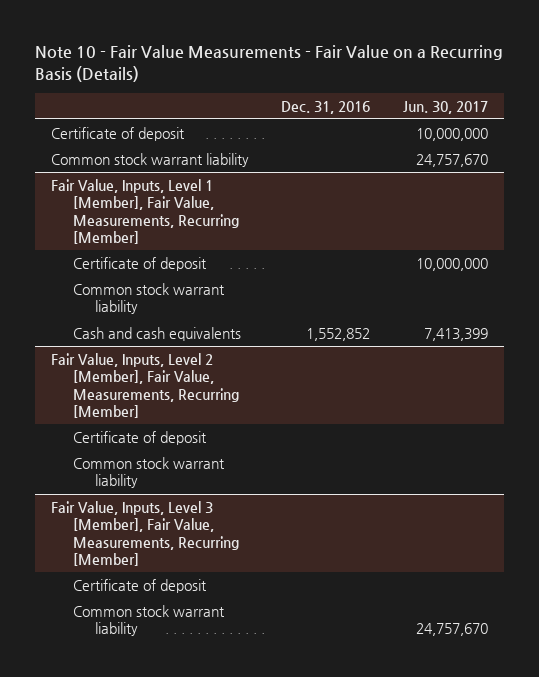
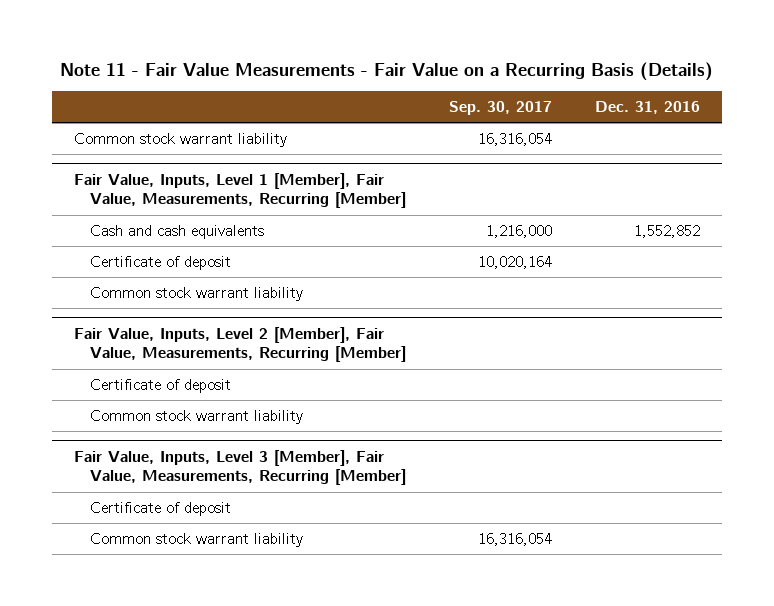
[34,44,503,82] Note 10 - Fair Value Measurements - Fair Value on a Recurring Basis (Details) -> [60,61,714,81] Note 11 - Fair Value Measurements - Fair Value on a Recurring Basis (Details)
[402,100,488,114] Jun. 30, 2017 -> none
none -> [448,101,552,116] Sep. 30, 2017
[51,127,186,142] Certificate of deposit -> none
[72,327,241,342] Cash and cash equivalents -> [89,224,264,239] Cash and cash equivalents

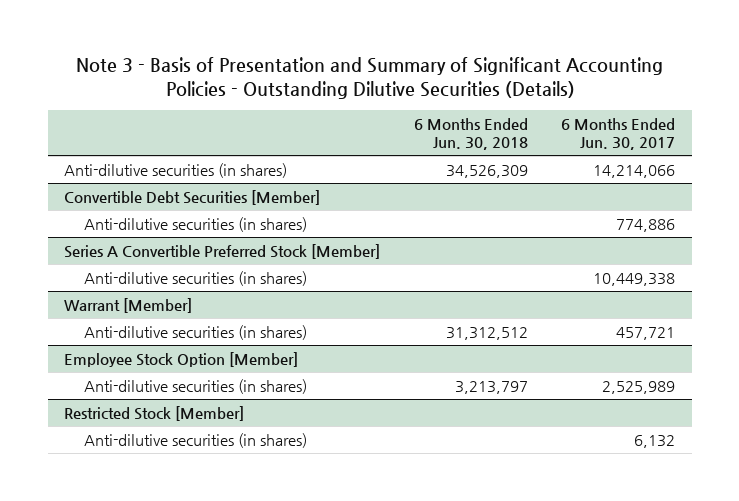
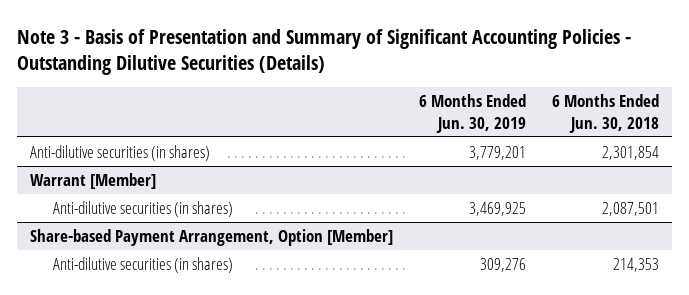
[560,117,675,150] 6 Months Ended Jun. 30, 2017 -> none
none -> [419,94,527,134] 6 Months Ended Jun. 30, 2019
[64,189,321,205] Convertible Debt Securities [Member] -> none
[83,216,307,232] Anti-dilutive securities (in shares) -> none
[64,243,381,259] Series A Convertible Preferred Stock [Member] -> none
[83,270,307,286] Anti-dilutive securities (in shares) -> none
[445,164,528,178] 34,526,309 -> [602,146,660,161] 2,301,854
[64,405,245,421] Restricted Stock [Member] -> none
[83,432,307,448] Anti-dilutive securities (in shares) -> none
[445,326,528,340] 31,312,512 -> [602,202,660,217] 2,087,501
[64,351,299,367] Employee Stock Option [Member] -> [30,229,394,247] Share-based Payment Arrangement, Option [Member]
[454,380,528,394] 3,213,797 -> [613,258,660,273] 214,353

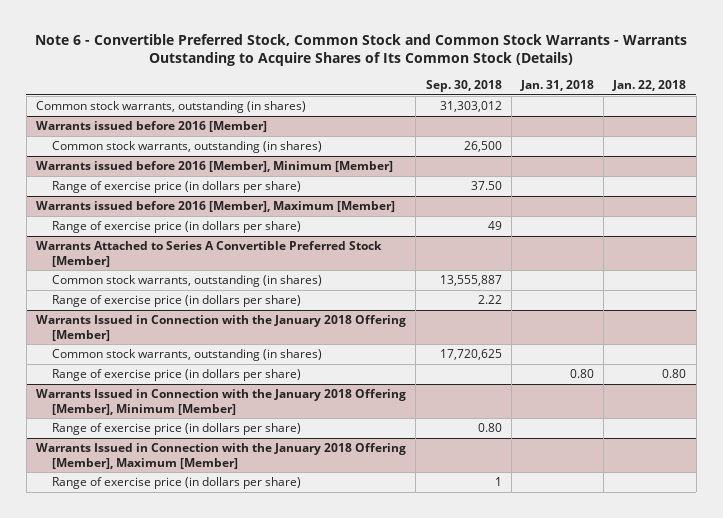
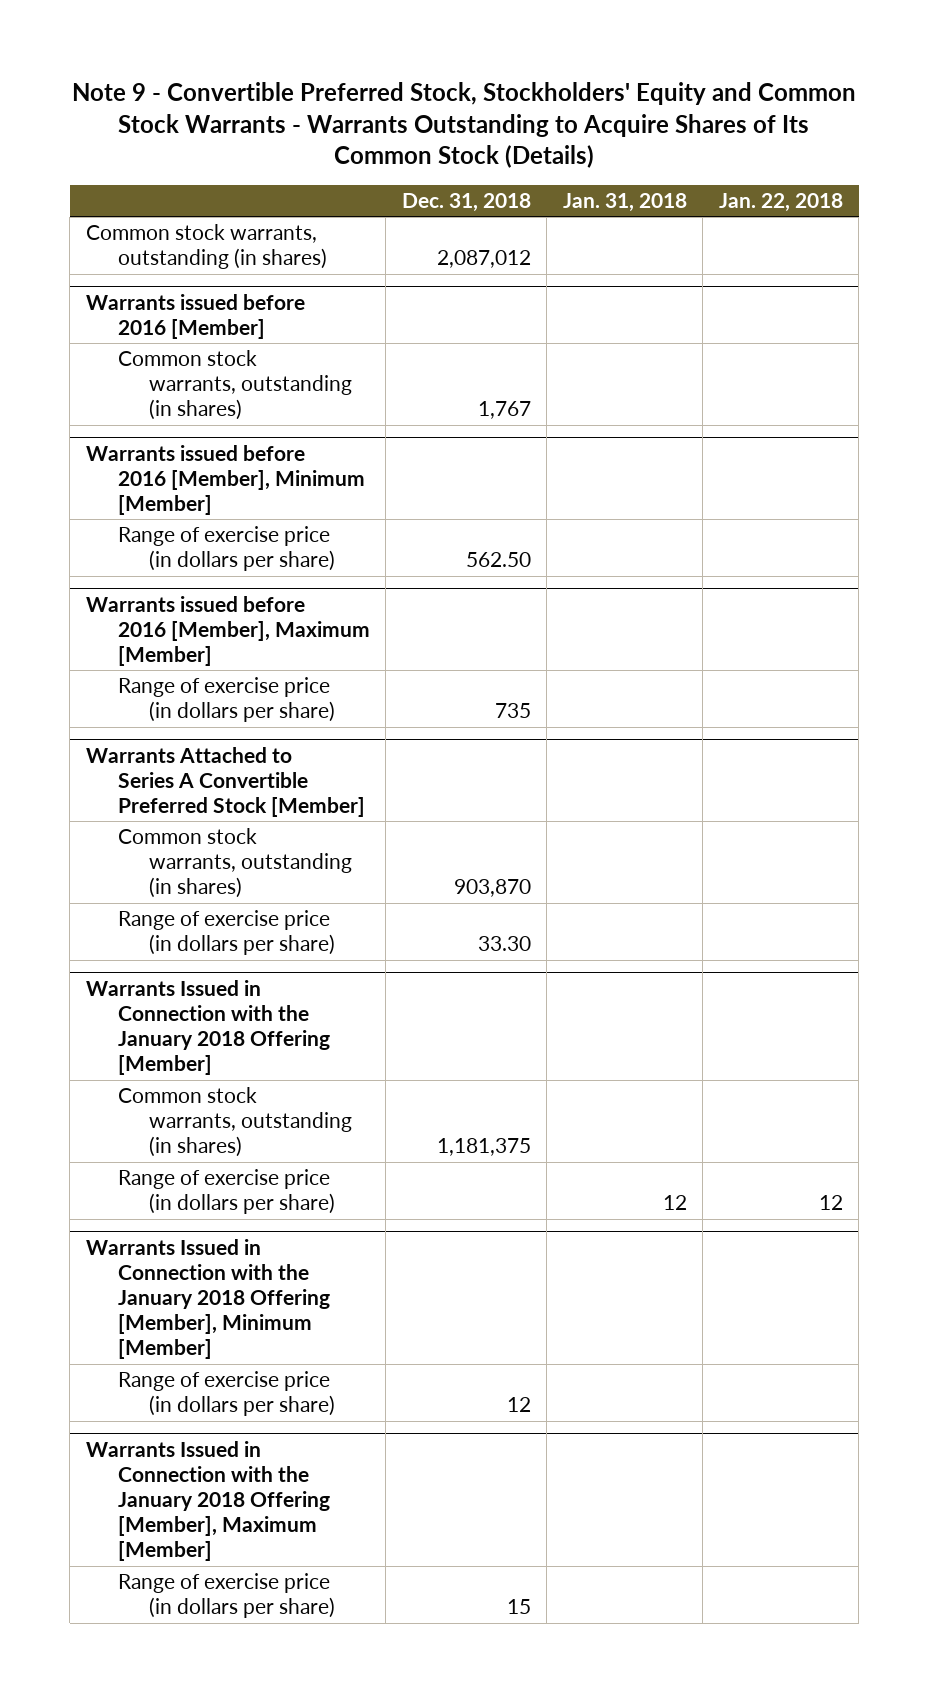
[35,33,688,67] Note 6 - Convertible Preferred Stock, Common Stock and Common Stock Warrants - Warrants Outstanding to Acquire Shares of Its Common Stock (Details) -> [72,82,857,169] Note 9 - Convertible Preferred Stock, Stockholders' Equity and Common Stock Warrants - Warrants Outstanding to Acquire Shares of Its Common Stock (Details)
[425,80,502,93] Sep. 30, 2018 -> none
none -> [401,192,531,212] Dec. 31, 2018
[569,369,594,379] 0.80 -> [662,1195,687,1211] 12
[662,369,687,379] 0.80 -> [818,1195,843,1211] 12

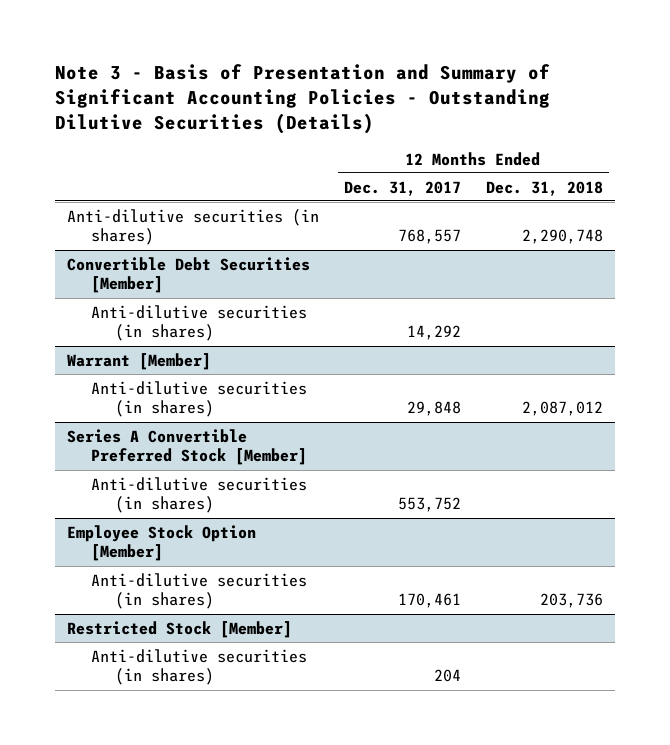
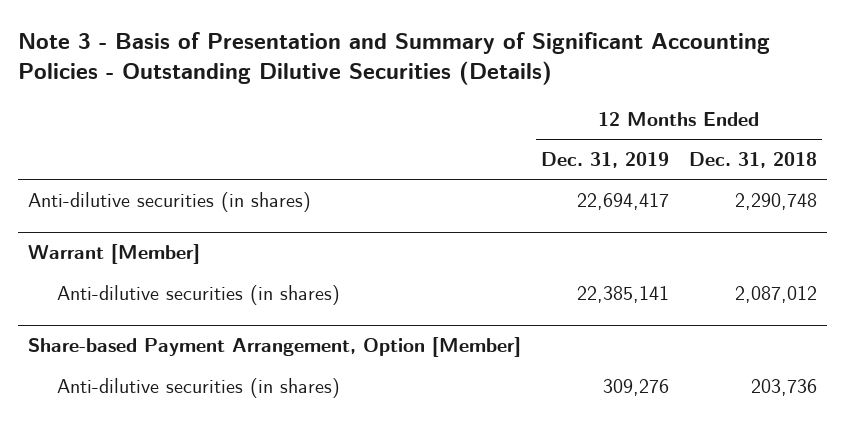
[343,180,461,196] Dec. 31, 2017 -> none
none -> [541,151,670,168] Dec. 31, 2019
[67,256,311,294] Convertible Debt Securities [Member] -> none
[91,304,308,342] Anti-dilutive securities (in shares) -> none
[67,428,308,466] Series A Convertible Preferred Stock [Member] -> none
[91,476,308,514] Anti-dilutive securities (in shares) -> none
[67,524,257,562] Employee Stock Option [Member] -> [28,337,522,358] Share-based Payment Arrangement, Option [Member]
[67,620,293,638] Restricted Stock [Member] -> none
[91,648,308,686] Anti-dilutive securities (in shares) -> none

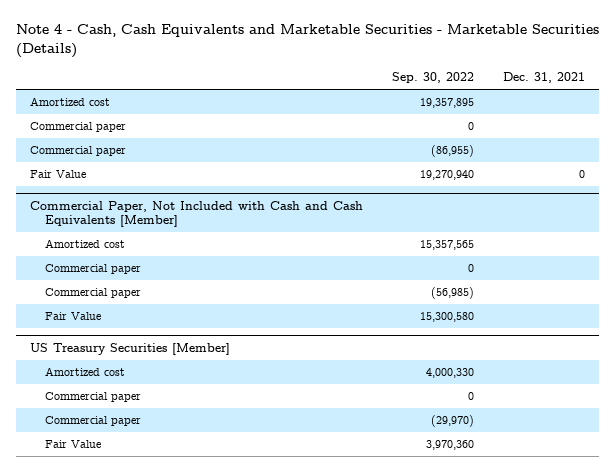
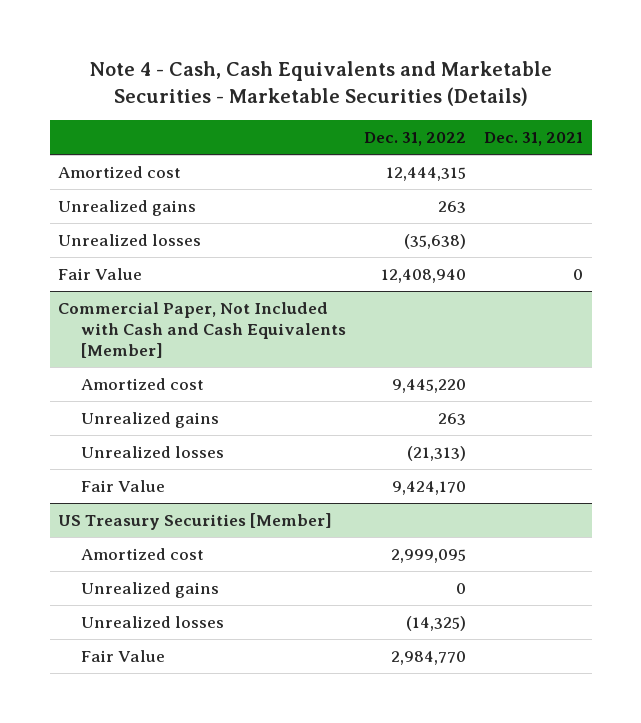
[391,72,474,84] Sep. 30, 2022 -> none
none -> [364,132,467,147] Dec. 31, 2022
[29,122,126,133] Commercial paper -> [58,199,197,216] Unrealized gains
[29,146,126,157] Commercial paper -> [58,233,202,246] Unrealized losses
[45,264,142,275] Commercial paper -> [81,411,220,428] Unrealized gains
[45,288,142,299] Commercial paper -> [81,445,225,458] Unrealized losses
[45,392,142,403] Commercial paper -> [81,581,220,598] Unrealized gains
[45,416,142,427] Commercial paper -> [81,615,225,628] Unrealized losses

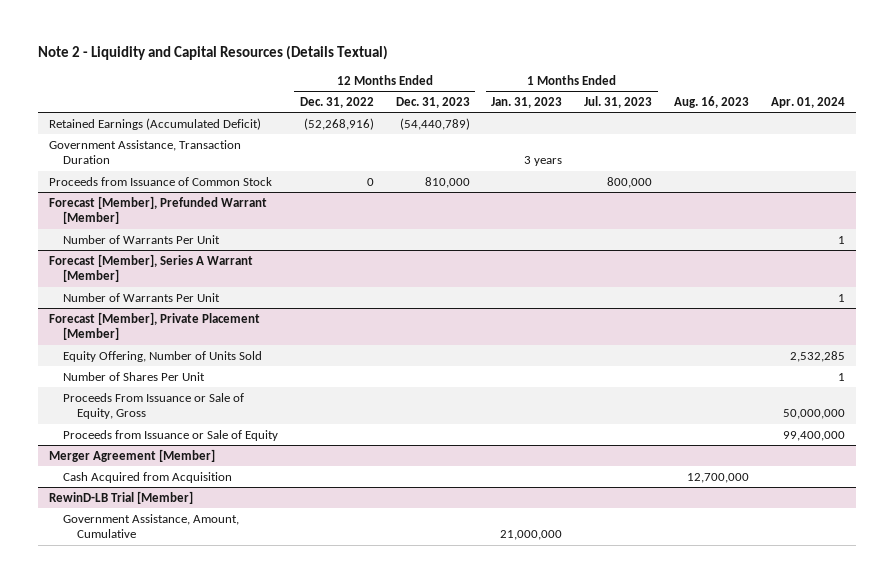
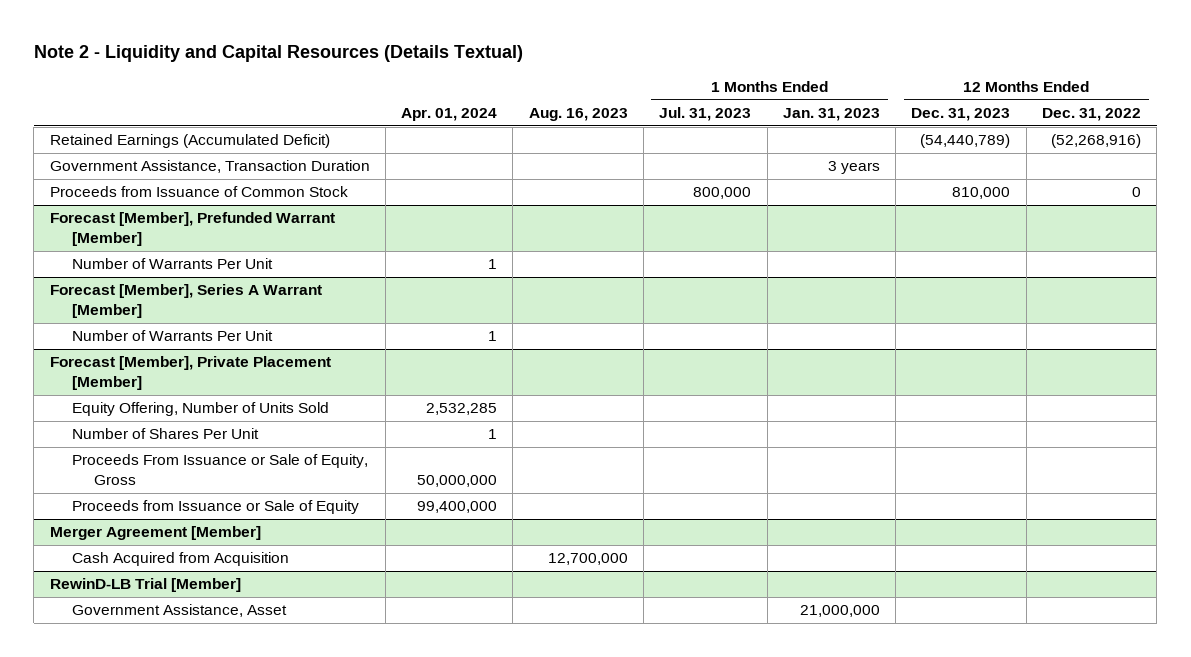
[63,513,240,539] Government Assistance, Amount, Cumulative -> [71,604,287,618] Government Assistance, Asset

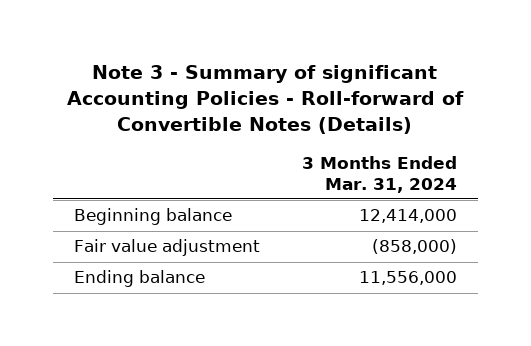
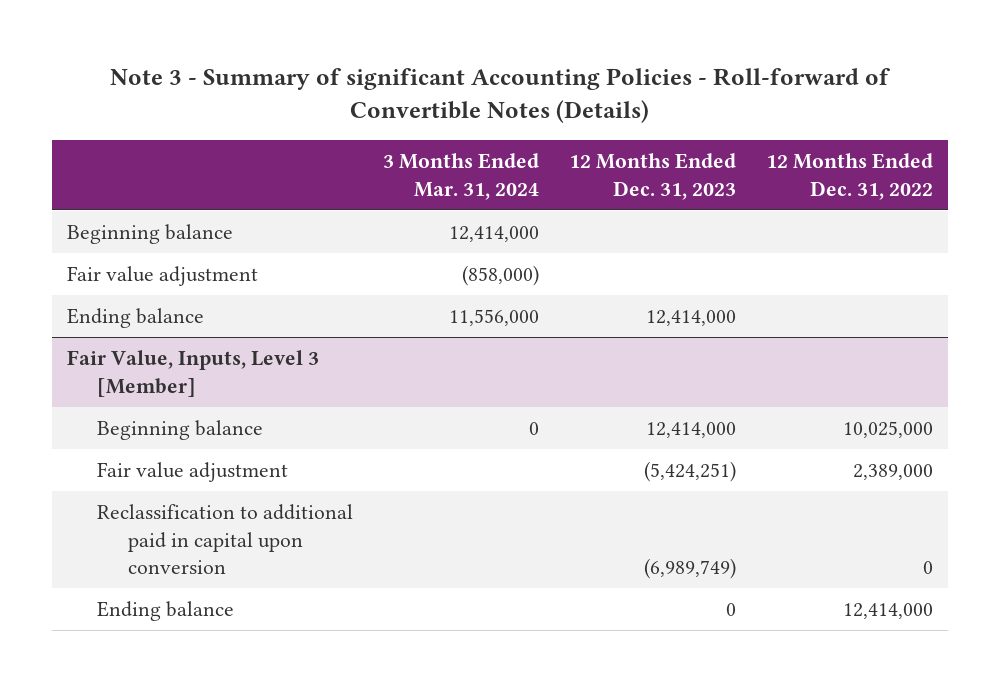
none -> [569,153,737,200] 12 Months Ended Dec. 31, 2023
none -> [766,153,934,200] 12 Months Ended Dec. 31, 2022
none -> [66,350,319,397] Fair Value, Inputs, Level 3 [Member]
none -> [97,420,264,441] Beginning balance
none -> [97,462,289,483] Fair value adjustment
none -> [97,504,354,575] Reclassification to additional paid in capital upon conversion
none -> [97,601,235,622] Ending balance

